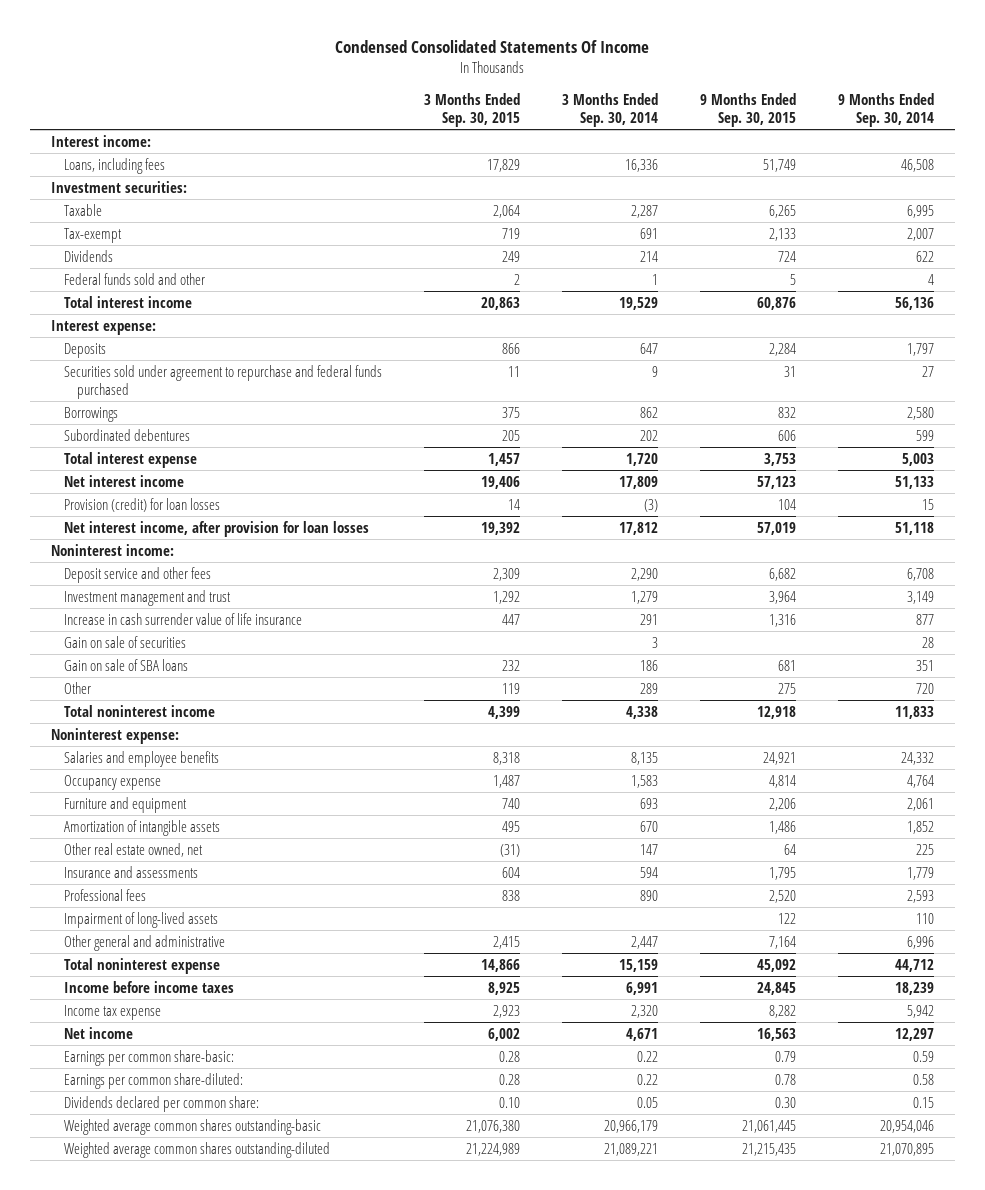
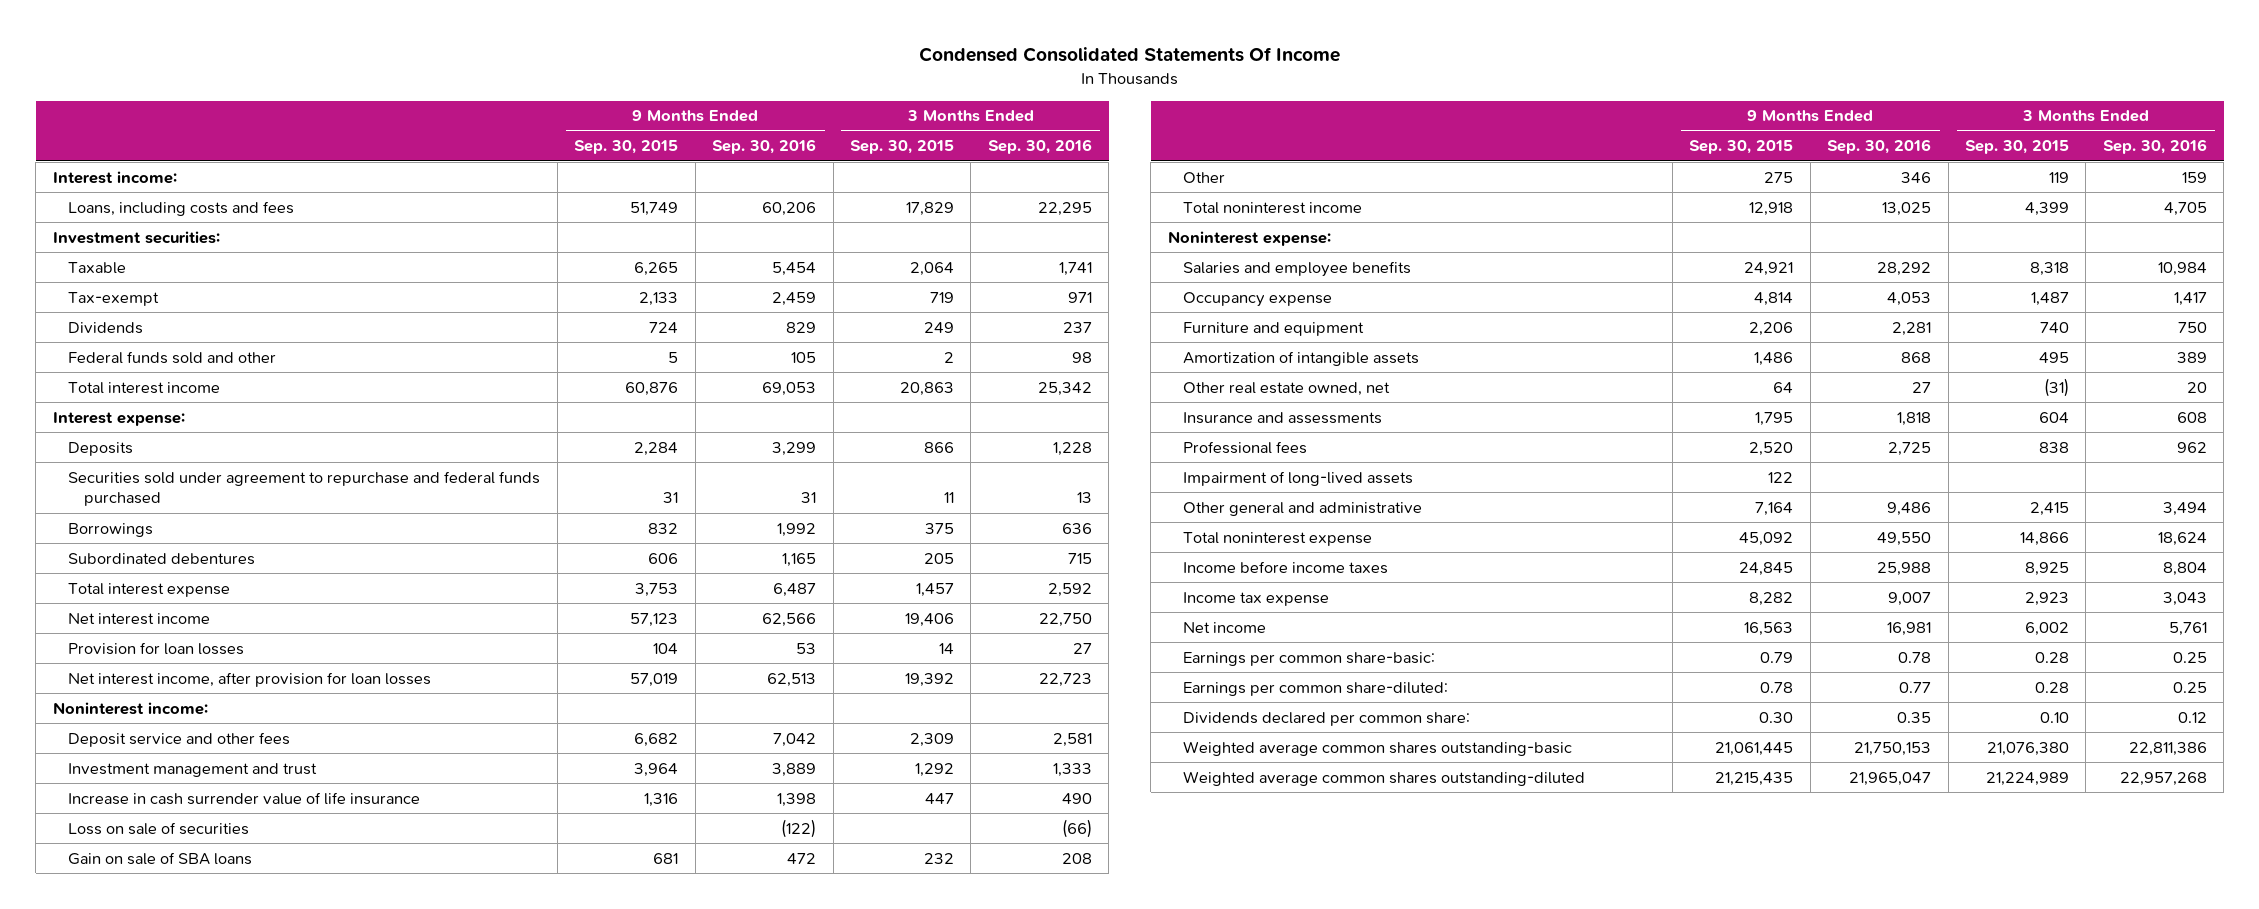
[561,92,658,127] 3 Months Ended Sep. 30, 2014 -> none
[837,92,934,127] 9 Months Ended Sep. 30, 2014 -> none
none -> [712,139,817,155] Sep. 30, 2016
none -> [987,139,1092,155] Sep. 30, 2016
[64,157,166,174] Loans, including fees -> [68,200,295,216] Loans, including costs and fees
[64,497,221,512] Provision (credit) for loan losses -> [68,641,245,655] Provision for loan losses
[64,635,187,648] Gain on sale of securities -> [68,821,250,835] Loss on sale of securities

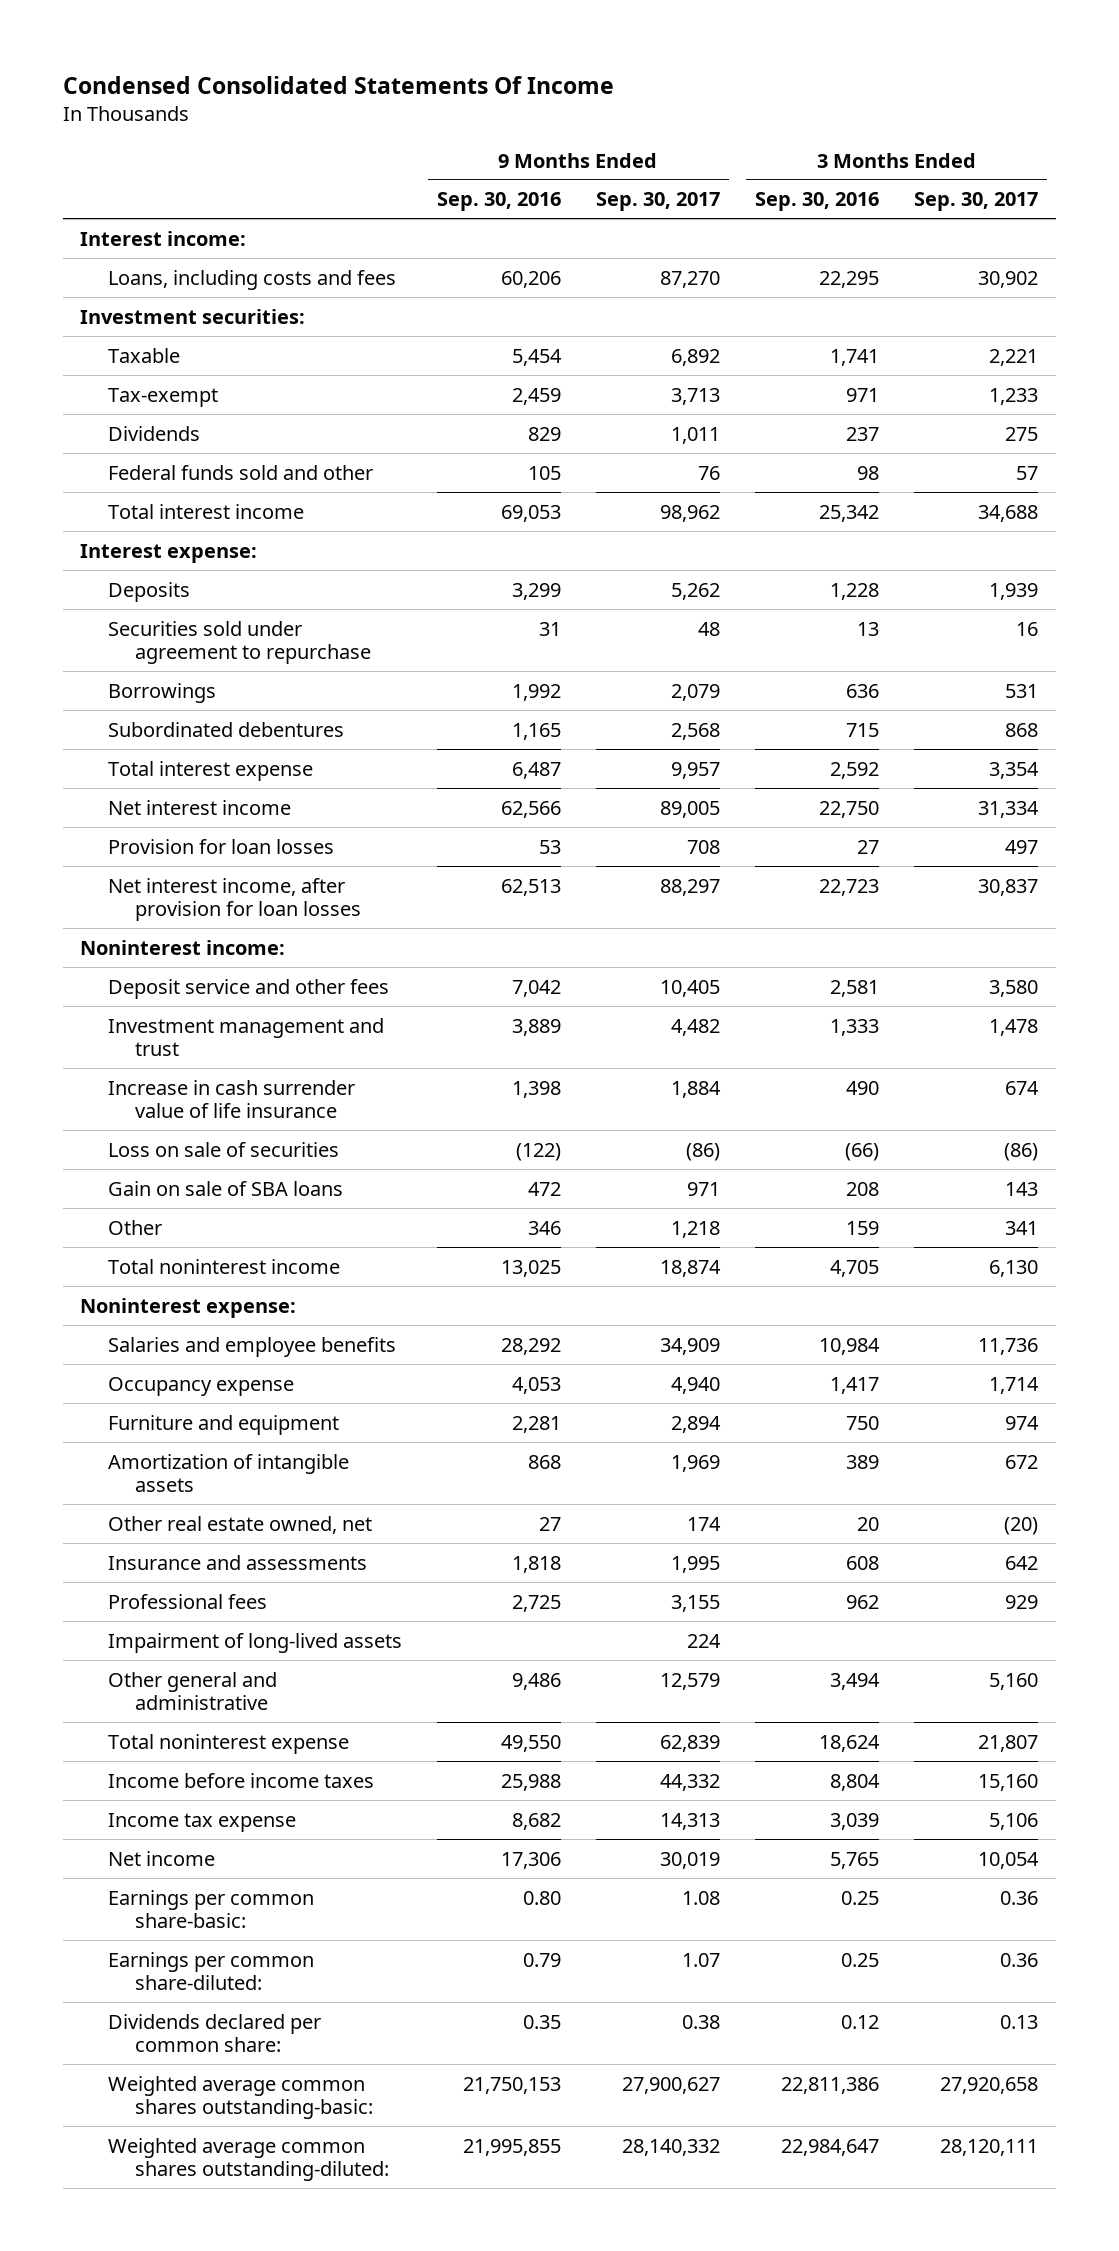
[574,140,679,155] Sep. 30, 2015 -> none
[849,140,954,155] Sep. 30, 2015 -> none
none -> [595,192,720,212] Sep. 30, 2017
none -> [914,192,1039,212] Sep. 30, 2017
[68,470,541,507] Securities sold under agreement to repurchase and federal funds purchased -> [107,620,372,665] Securities sold under agreement to repurchase
[1888,591,1932,606] 9,007 -> [511,1812,561,1830] 8,682
[2162,591,2207,606] 3,043 -> [830,1812,880,1830] 3,039
[1887,621,1932,636] 16,981 -> [500,1851,561,1869] 17,306
[2168,621,2207,636] 5,761 -> [830,1851,880,1869] 5,765
[1898,651,1932,663] 0.78 -> [522,1890,561,1905] 0.80
[1899,681,1932,693] 0.77 -> [522,1952,561,1967] 0.79
[1183,740,1573,756] Weighted average common shares outstanding-basic -> [107,2075,374,2120] Weighted average common shares outstanding-basic:
[1183,770,1586,786] Weighted average common shares outstanding-diluted -> [107,2137,390,2182] Weighted average common shares outstanding-diluted:
[1849,771,1932,786] 21,965,047 -> [462,2138,561,2156] 21,995,855
[2119,771,2207,786] 22,957,268 -> [781,2138,880,2156] 22,984,647

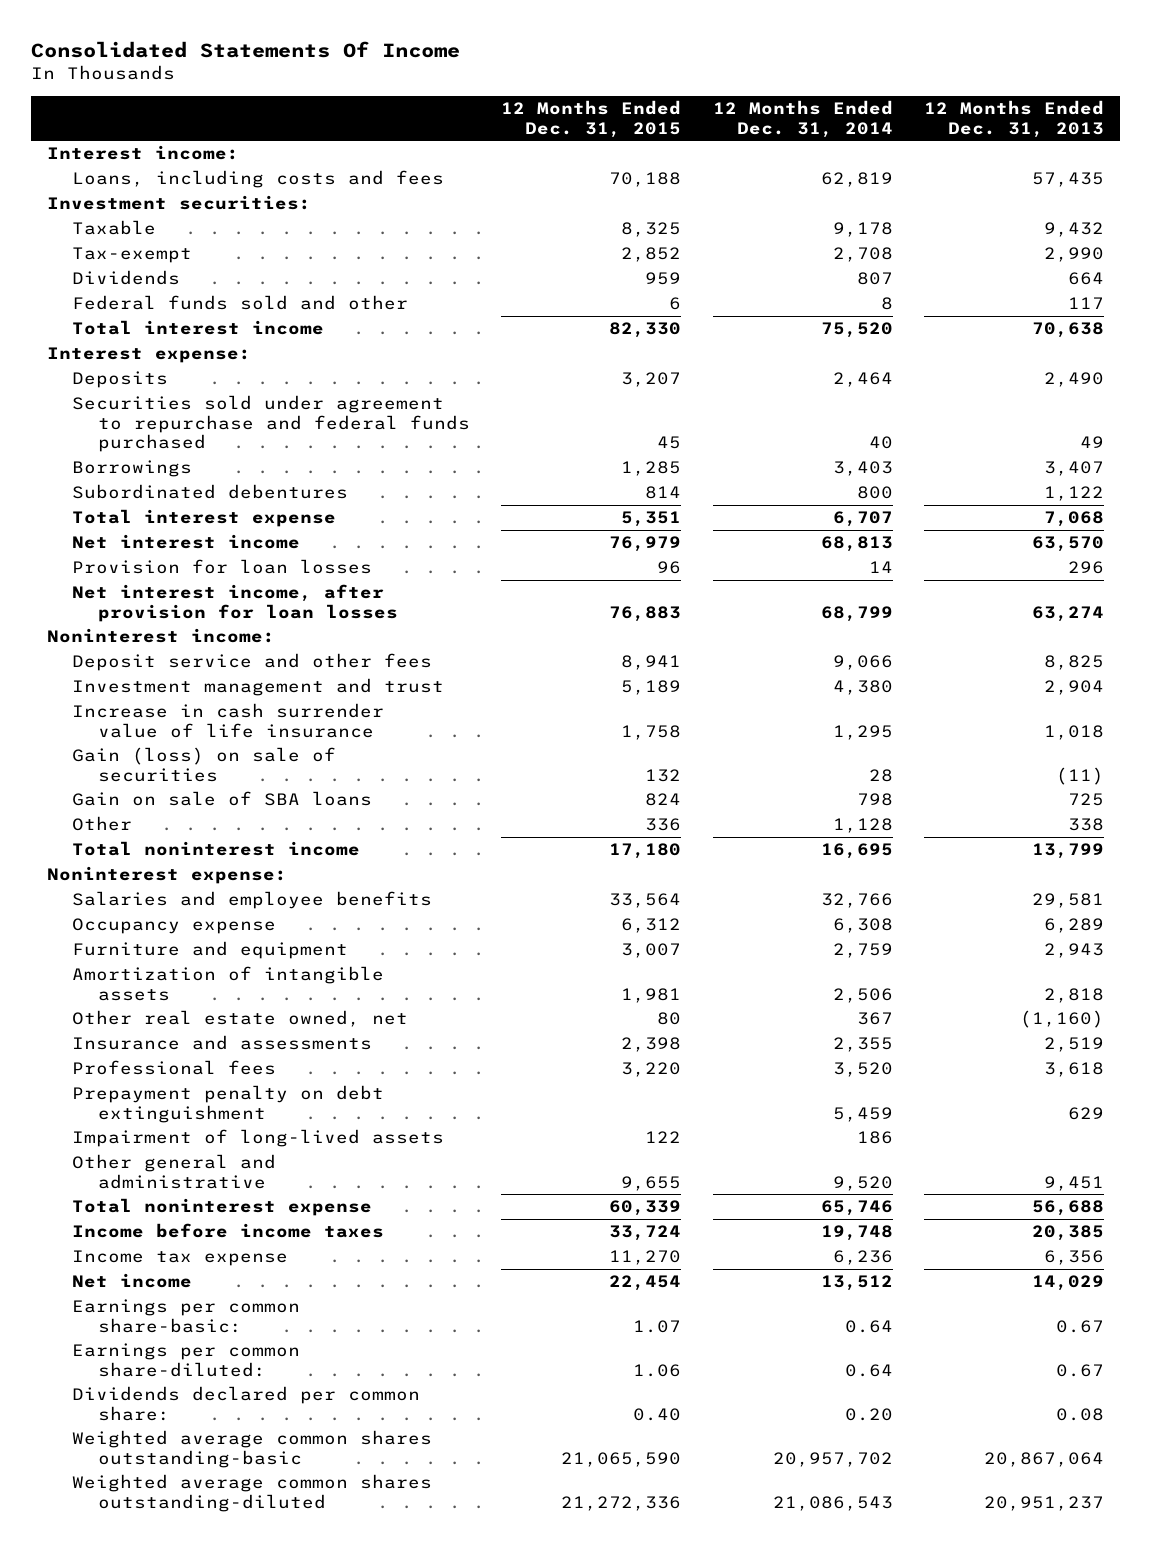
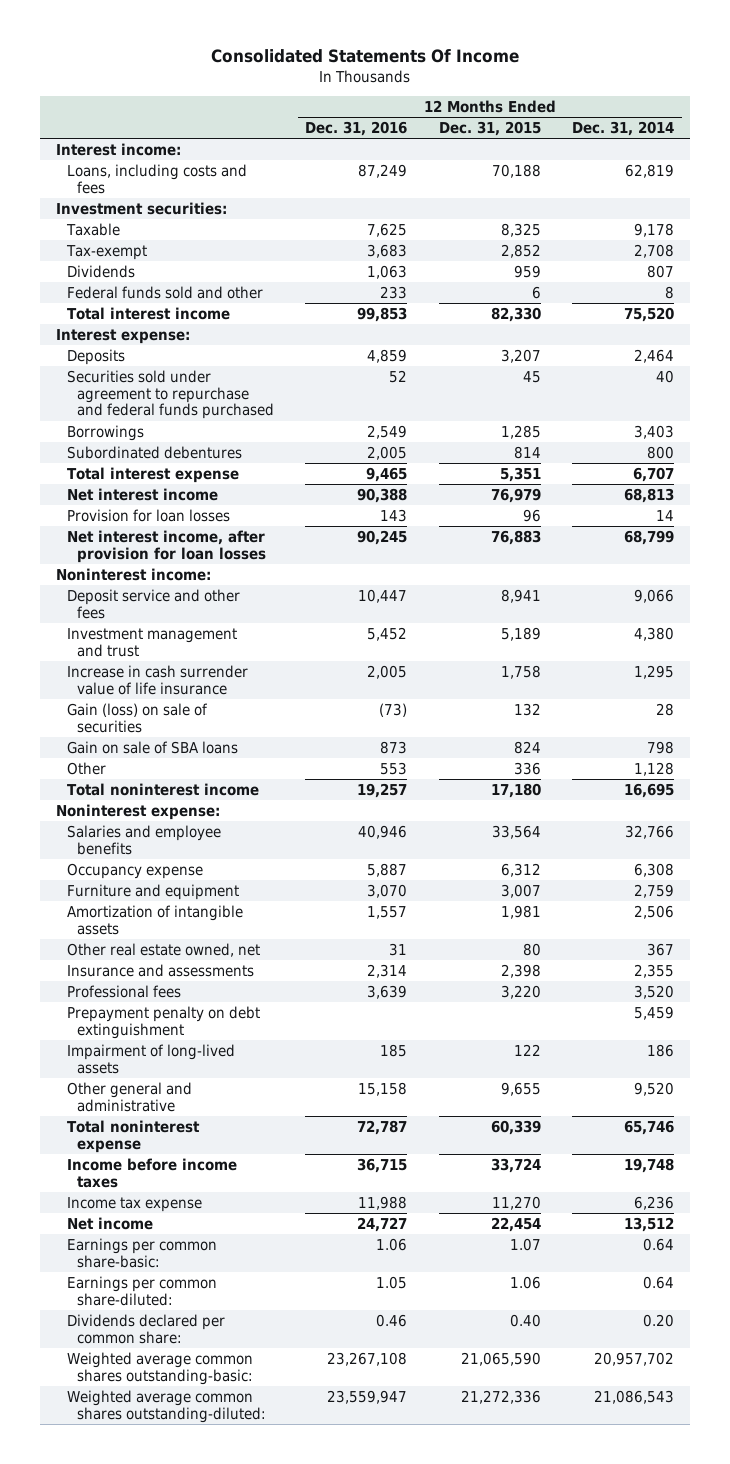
[924,100,1105,138] 12 Months Ended Dec. 31, 2013 -> none
none -> [305,121,408,137] Dec. 31, 2016
[72,1430,433,1468] Weighted average common shares outstanding-basic -> [66,1351,254,1385] Weighted average common shares outstanding-basic:
[72,1474,433,1512] Weighted average common shares outstanding-diluted -> [66,1389,267,1423] Weighted average common shares outstanding-diluted:

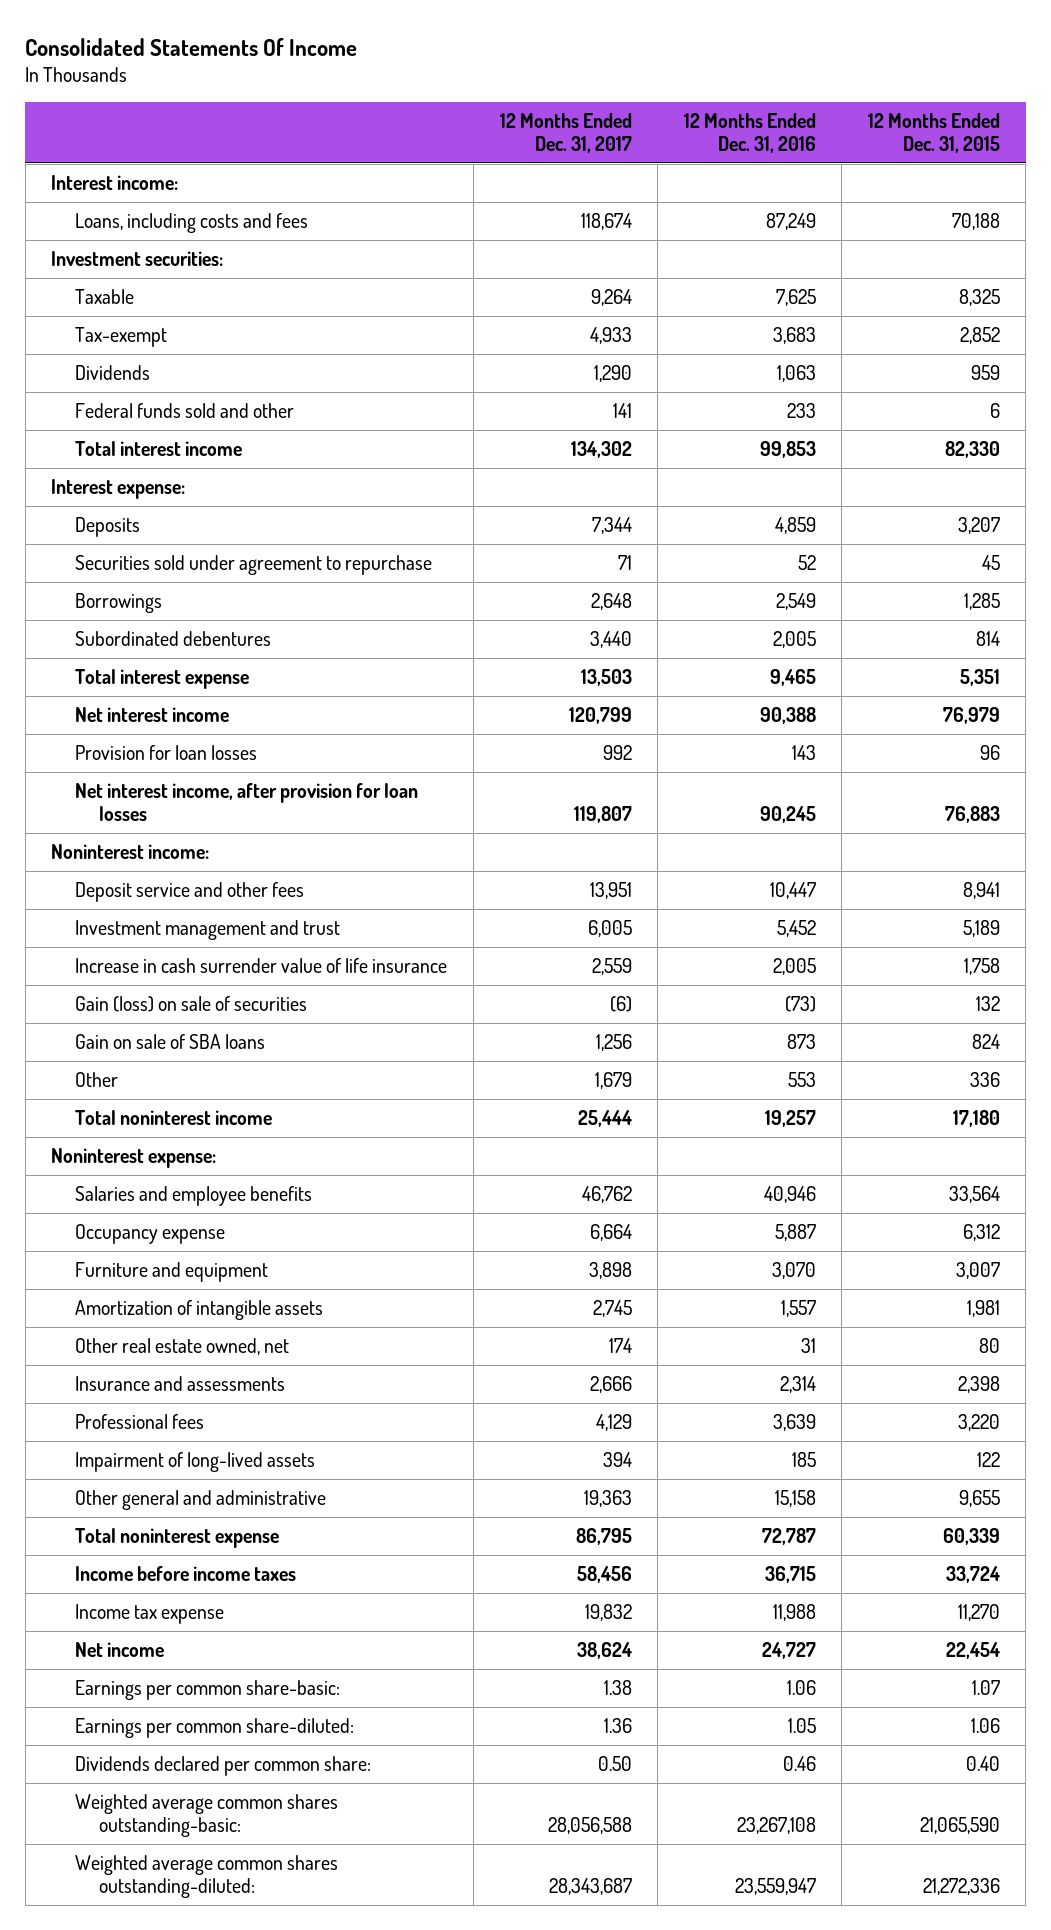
[572,121,675,137] Dec. 31, 2014 -> none
none -> [499,113,632,154] 12 Months Ended Dec. 31, 2017
[66,369,275,420] Securities sold under agreement to repurchase and federal funds purchased -> [75,555,433,576] Securities sold under agreement to repurchase
[66,1005,260,1039] Prepayment penalty on debt extinguishment -> none

